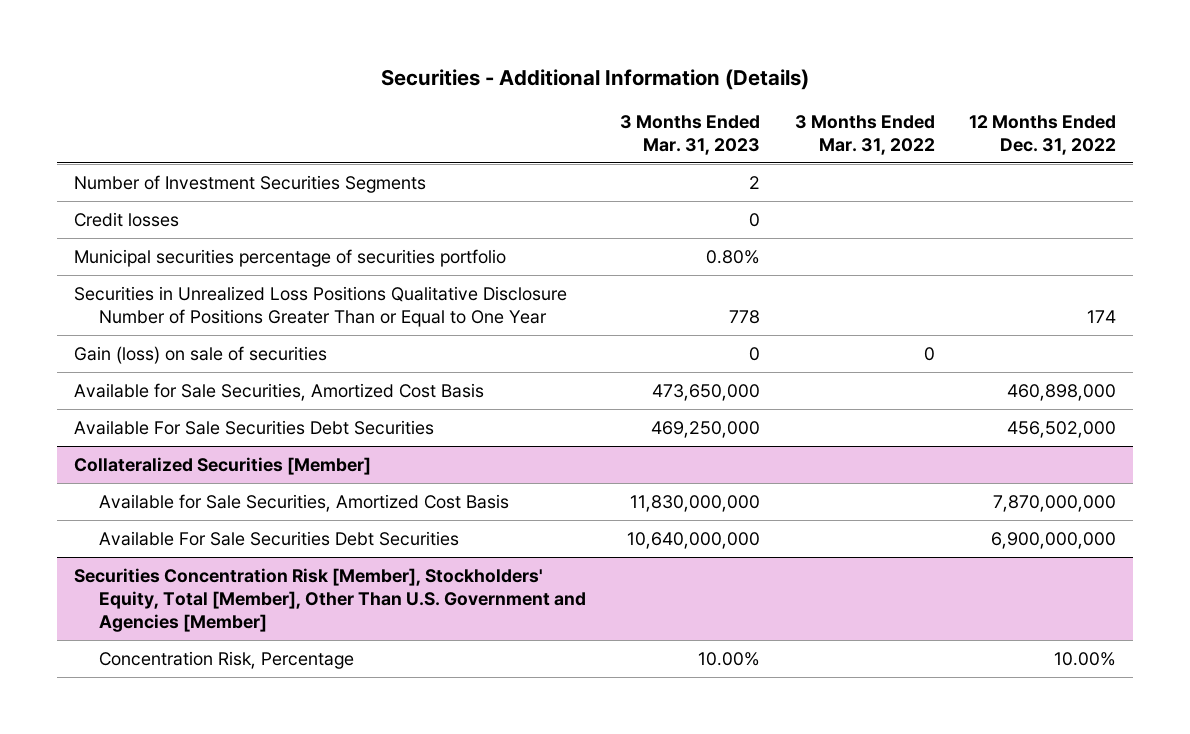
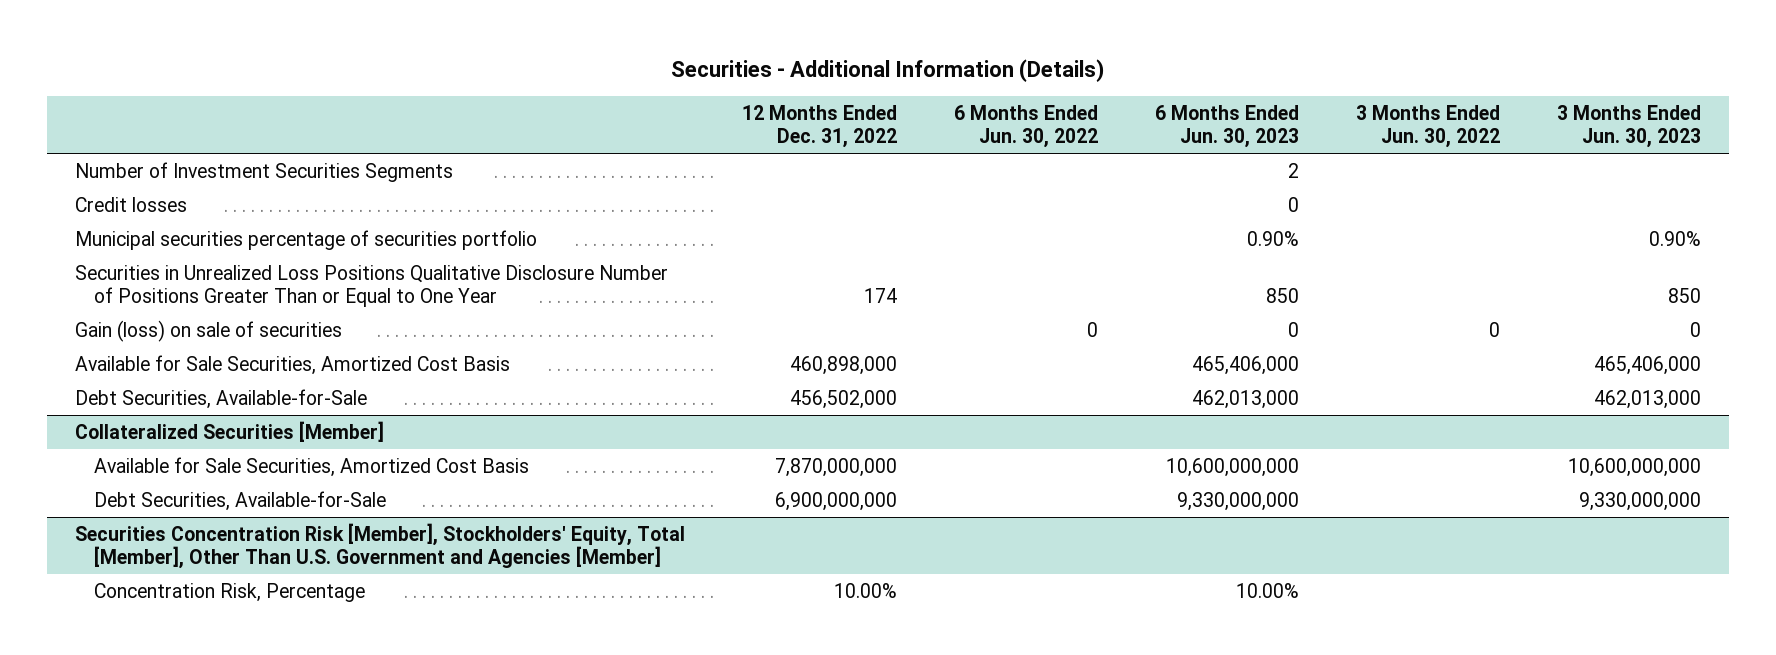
[620,114,761,155] 3 Months Ended Mar. 31, 2023 -> none
[794,114,935,155] 3 Months Ended Mar. 31, 2022 -> none
none -> [954,104,1099,149] 6 Months Ended Jun. 30, 2022
none -> [1154,104,1299,149] 6 Months Ended Jun. 30, 2023
none -> [1355,104,1500,149] 3 Months Ended Jun. 30, 2022
none -> [1556,104,1701,149] 3 Months Ended Jun. 30, 2023
[73,419,434,435] Available For Sale Securities Debt Securities -> [75,388,368,409] Debt Securities, Available-for-Sale
[98,530,459,546] Available For Sale Securities Debt Securities -> [94,490,387,511] Debt Securities, Available-for-Sale

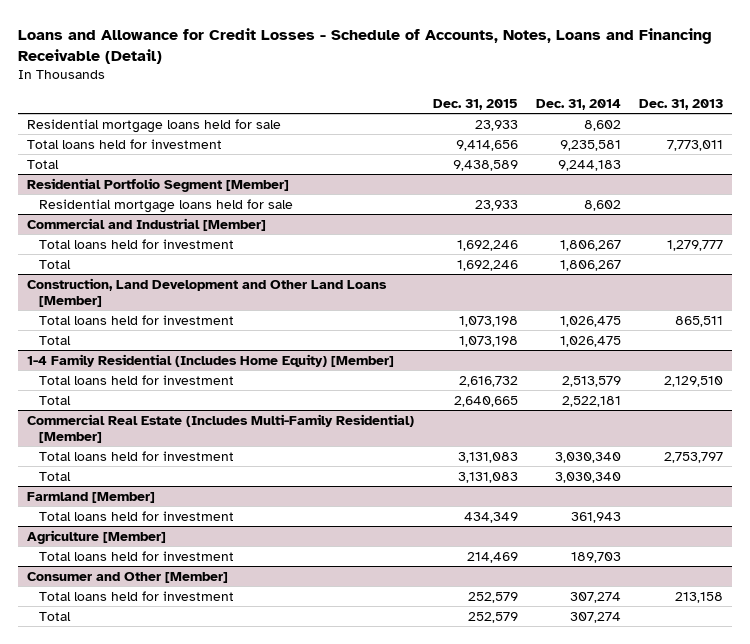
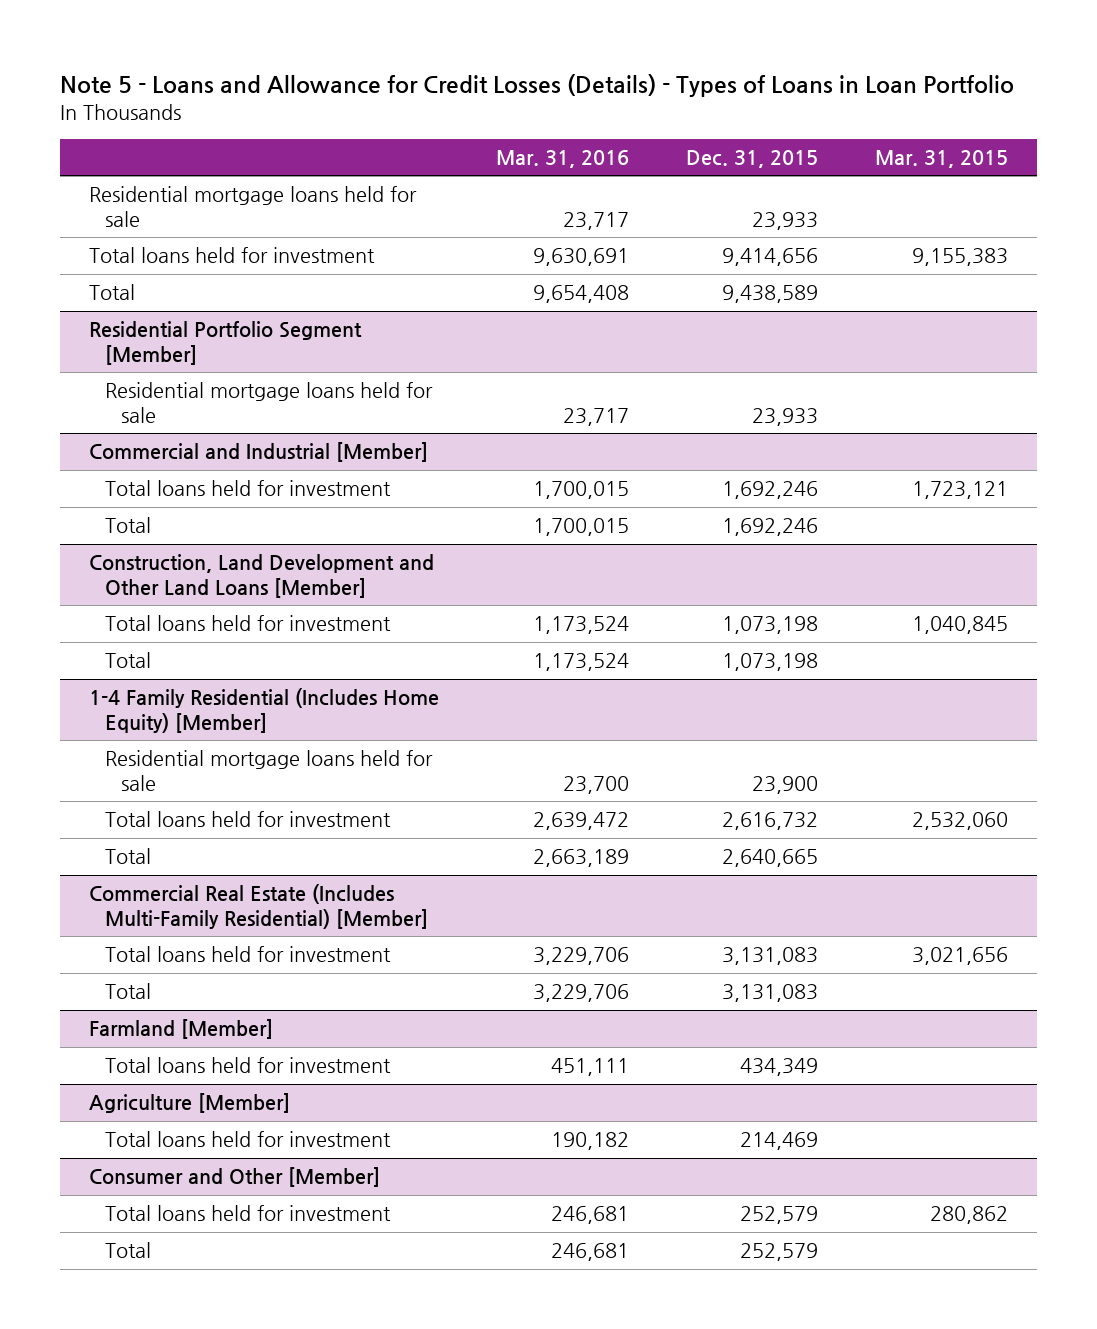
[18,27,713,64] Loans and Allowance for Credit Losses - Schedule of Accounts, Notes, Loans and Financing Receivable (Detail) -> [60,73,1015,97] Note 5 - Loans and Allowance for Credit Losses (Details) - Types of Loans in Loan Portfolio
[535,98,621,110] Dec. 31, 2014 -> none
[638,98,723,110] Dec. 31, 2013 -> none
none -> [496,150,630,169] Mar. 31, 2016
none -> [875,150,1009,169] Mar. 31, 2015
none -> [105,750,434,791] Residential mortgage loans held for sale

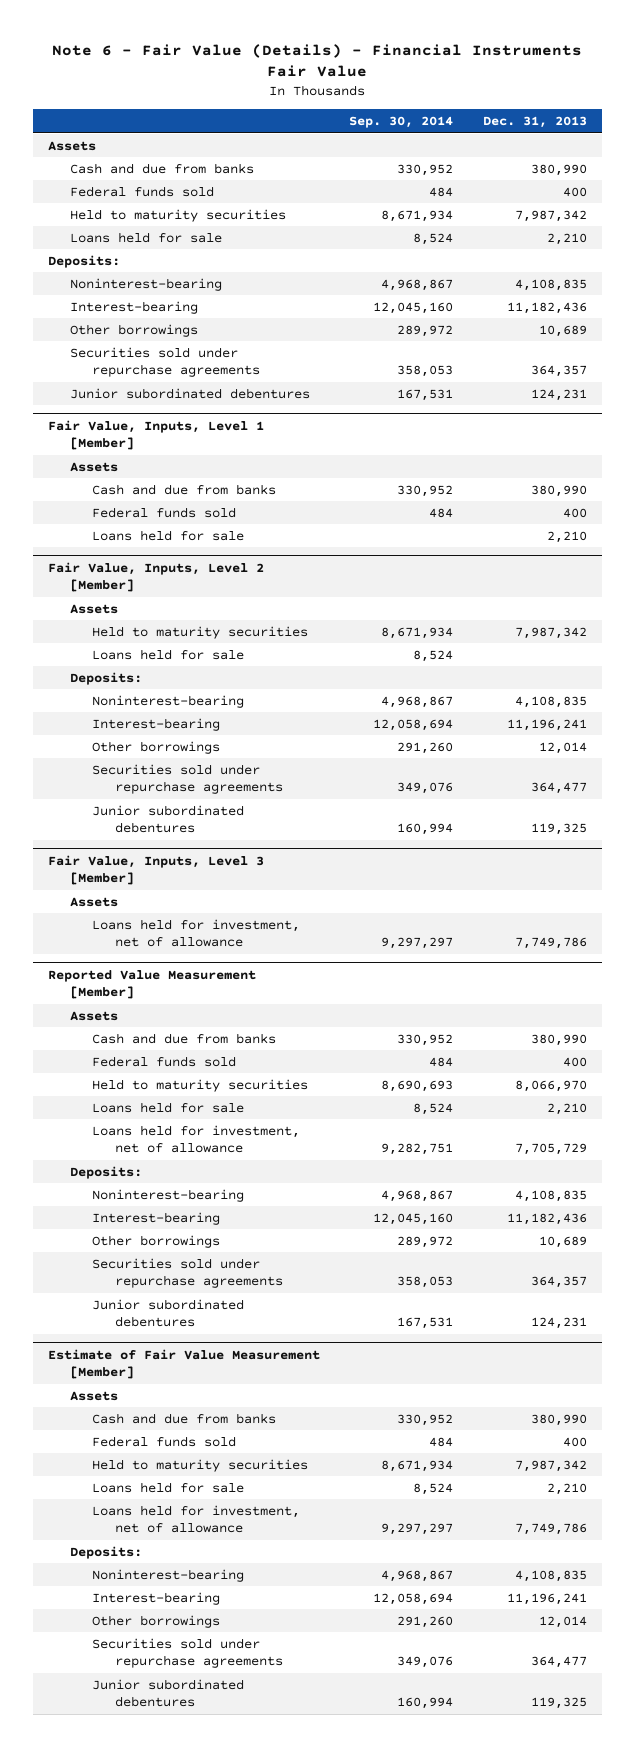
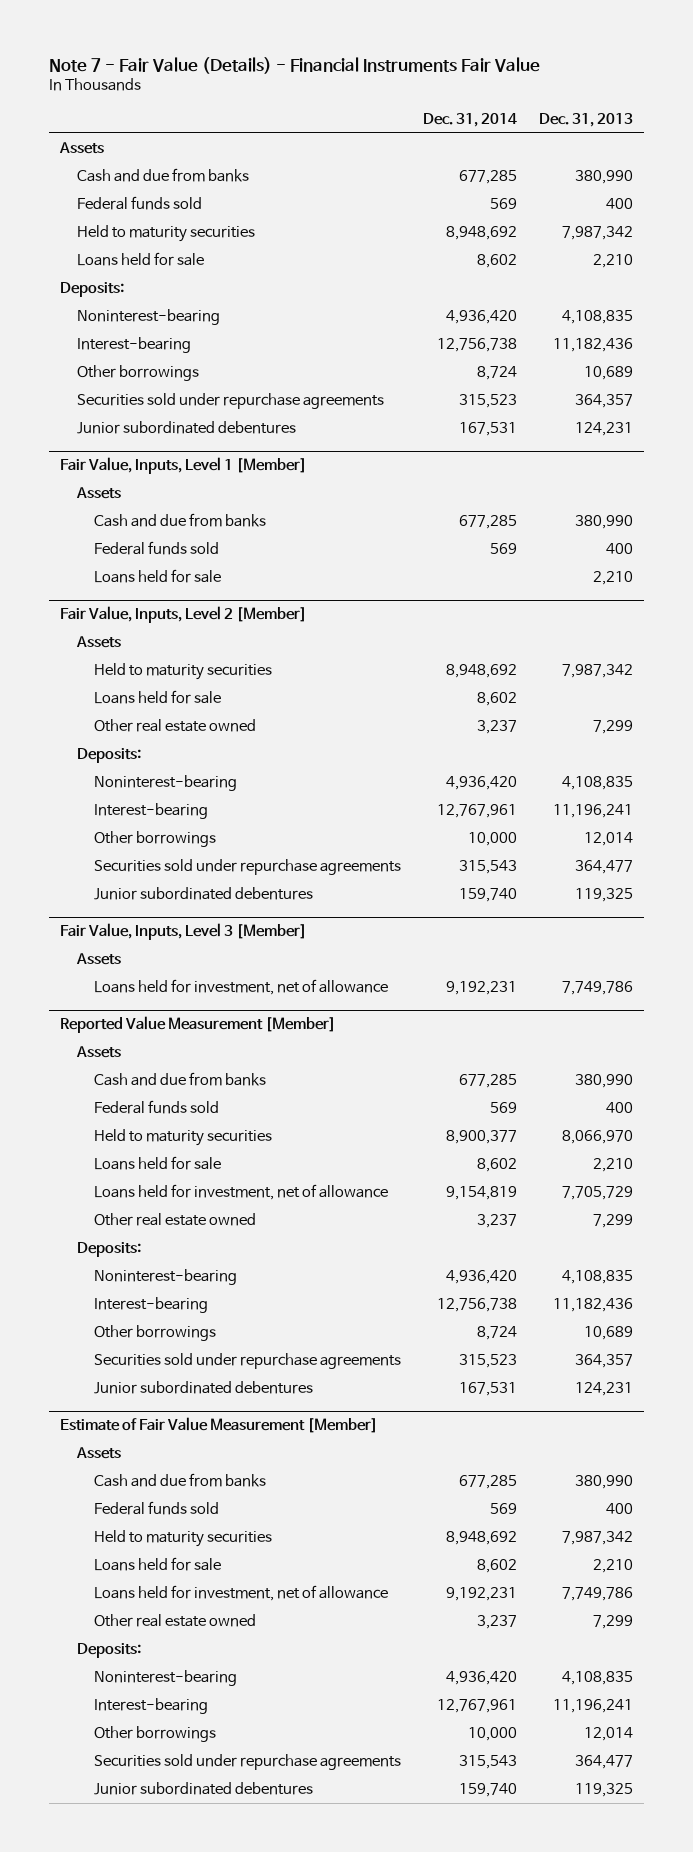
[52,43,583,78] Note 6 - Fair Value (Details) - Financial Instruments Fair Value -> [48,56,540,74] Note 7 - Fair Value (Details) - Financial Instruments Fair Value
[349,116,454,129] Sep. 30, 2014 -> none
none -> [422,112,517,127] Dec. 31, 2014
none -> [93,719,256,733] Other real estate owned
none -> [93,1213,256,1227] Other real estate owned
none -> [93,1614,256,1628] Other real estate owned

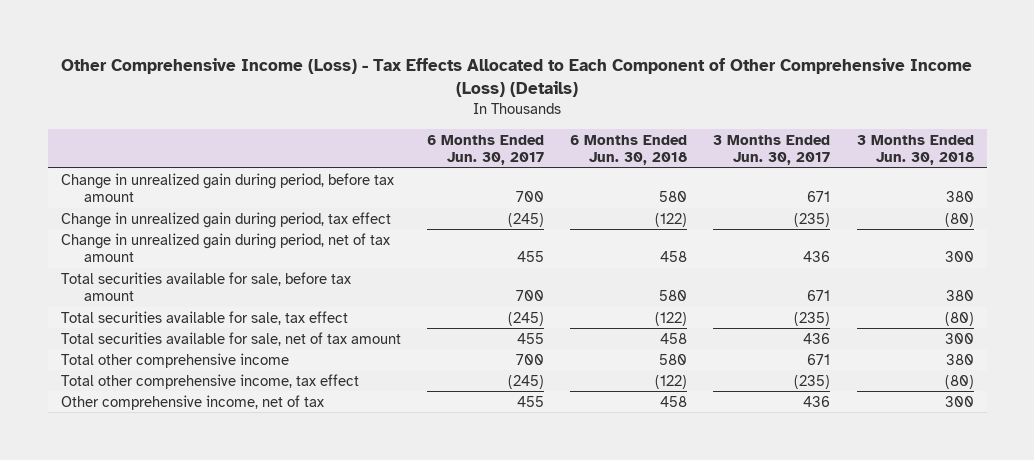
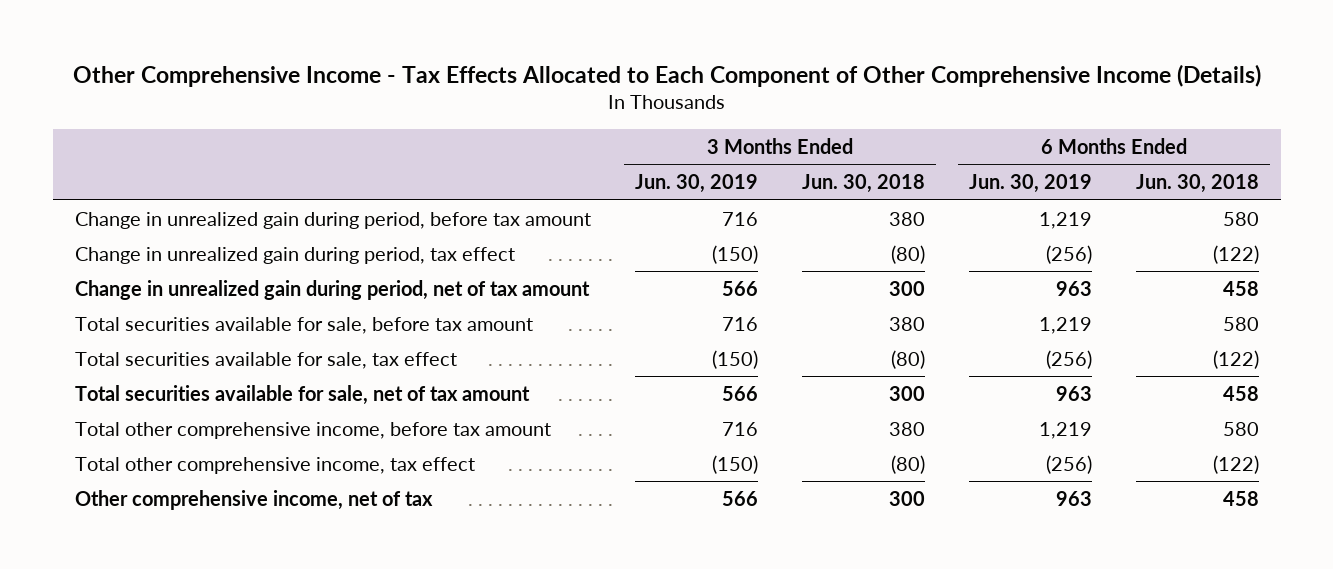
[61,57,973,97] Other Comprehensive Income (Loss) - Tax Effects Allocated to Each Component of Other Comprehensive Income (Loss) (Details) -> [72,64,1261,88] Other Comprehensive Income - Tax Effects Allocated to Each Component of Other Comprehensive Income (Details)
[426,134,544,166] 6 Months Ended Jun. 30, 2017 -> none
[713,134,831,166] 3 Months Ended Jun. 30, 2017 -> none
none -> [634,173,758,193] Jun. 30, 2019
none -> [968,173,1092,193] Jun. 30, 2019
[60,352,289,368] Total other comprehensive income -> [74,421,551,439] Total other comprehensive income, before tax amount

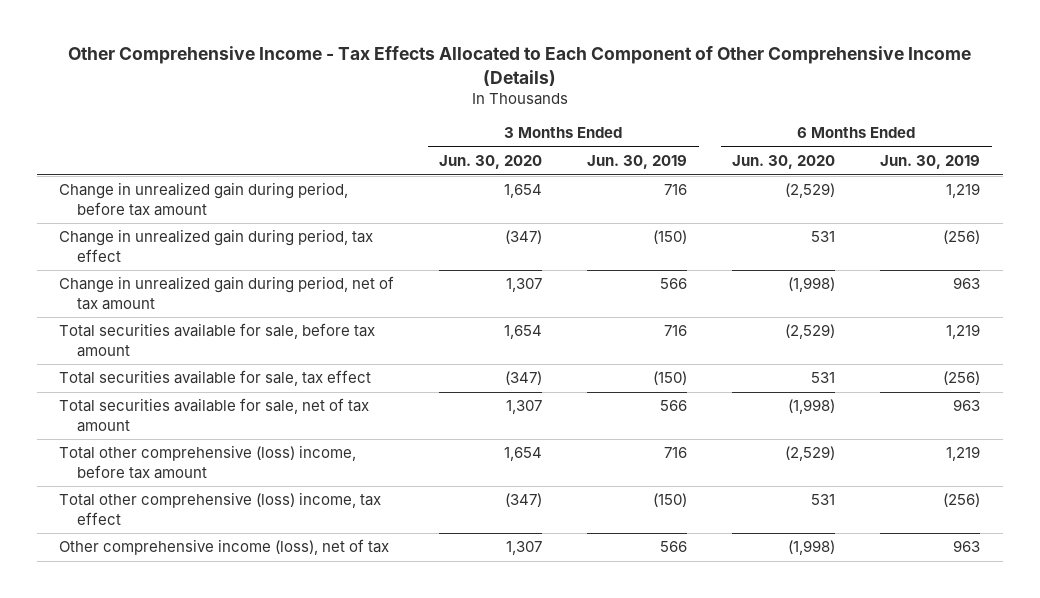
[801,173,925,193] Jun. 30, 2018 -> none
[1135,173,1259,193] Jun. 30, 2018 -> none
none -> [439,155,543,170] Jun. 30, 2020
none -> [732,155,836,170] Jun. 30, 2020
[74,421,551,439] Total other comprehensive income, before tax amount -> [59,445,357,479] Total other comprehensive (loss) income, before tax amount
[74,456,475,474] Total other comprehensive income, tax effect -> [59,492,382,525] Total other comprehensive (loss) income, tax effect
[74,489,433,510] Other comprehensive income, net of tax -> [59,539,390,556] Other comprehensive income (loss), net of tax

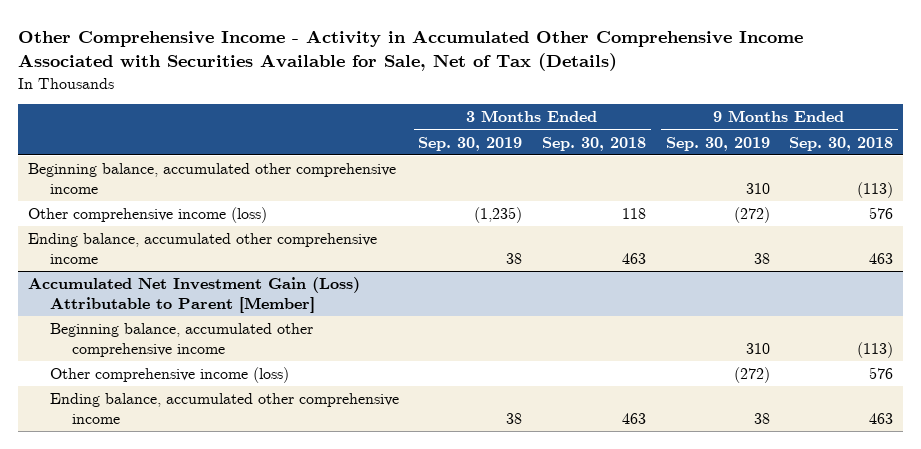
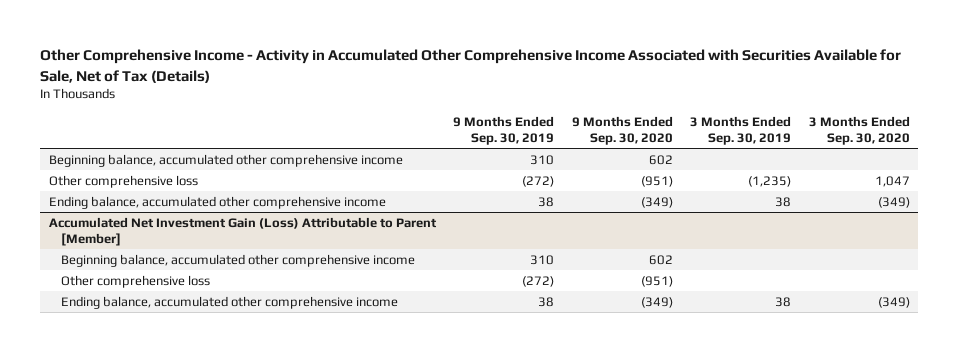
[542,136,647,151] Sep. 30, 2018 -> none
[789,136,894,151] Sep. 30, 2018 -> none
none -> [571,116,673,146] 9 Months Ended Sep. 30, 2020
none -> [808,116,910,146] 3 Months Ended Sep. 30, 2020
[27,207,267,224] Other comprehensive income (loss) -> [48,174,198,188] Other comprehensive loss
[49,367,289,384] Other comprehensive income (loss) -> [60,274,210,288] Other comprehensive loss

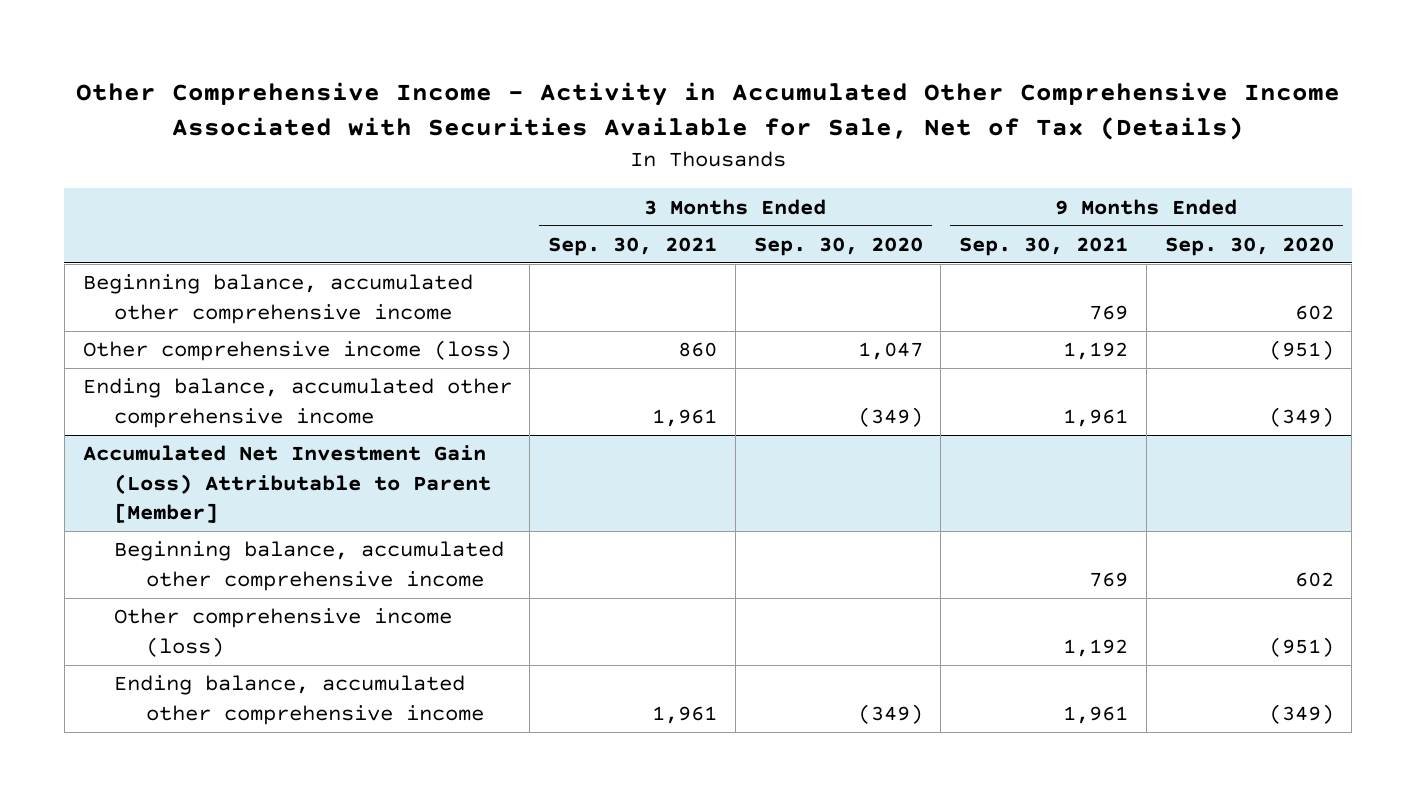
[453,116,555,146] 9 Months Ended Sep. 30, 2019 -> none
[690,116,792,146] 3 Months Ended Sep. 30, 2019 -> none
none -> [548,236,718,256] Sep. 30, 2021
none -> [959,236,1129,256] Sep. 30, 2021
[48,174,198,188] Other comprehensive loss -> [82,340,512,362] Other comprehensive income (loss)
[60,274,210,288] Other comprehensive loss -> [114,608,453,657] Other comprehensive income (loss)

